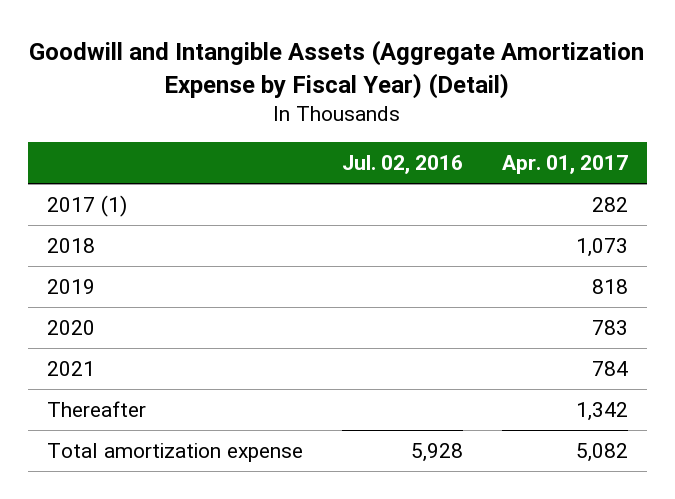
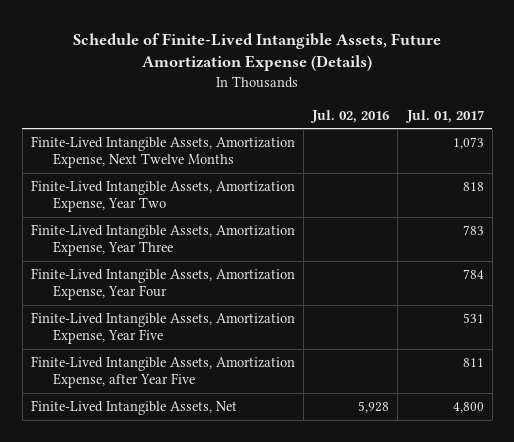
[29,40,645,99] Goodwill and Intangible Assets (Aggregate Amortization Expense by Fiscal Year) (Detail) -> [73,32,442,72] Schedule of Finite-Lived Intangible Assets, Future Amortization Expense (Details)
[501,155,628,175] Apr. 01, 2017 -> none
none -> [404,109,484,123] Jul. 01, 2017
[47,194,128,217] 2017 (1) -> none
none -> [30,136,295,169] Finite-Lived Intangible Assets, Amortization Expense, Next Twelve Months
[47,237,96,253] 2018 -> [30,180,295,213] Finite-Lived Intangible Assets, Amortization Expense, Year Two
[47,278,96,294] 2019 -> [30,224,295,257] Finite-Lived Intangible Assets, Amortization Expense, Year Three
[47,319,96,335] 2020 -> [30,268,295,301] Finite-Lived Intangible Assets, Amortization Expense, Year Four
[47,360,96,376] 2021 -> [30,312,295,345] Finite-Lived Intangible Assets, Amortization Expense, Year Five
[47,400,147,417] Thereafter -> [30,356,295,389] Finite-Lived Intangible Assets, Amortization Expense, after Year Five
[47,442,304,462] Total amortization expense -> [30,400,237,416] Finite-Lived Intangible Assets, Net

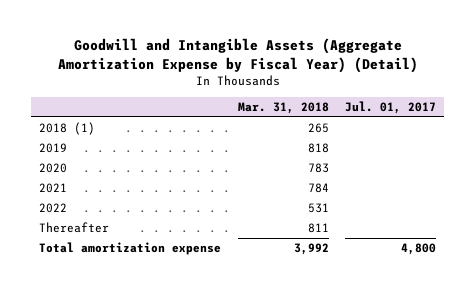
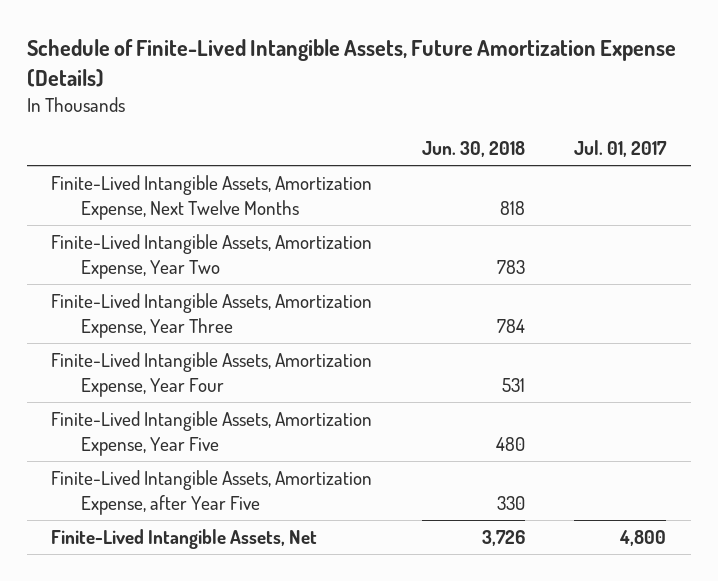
[57,37,418,73] Goodwill and Intangible Assets (Aggregate Amortization Expense by Fiscal Year) (Detail) -> [26,39,676,88] Schedule of Finite-Lived Intangible Assets, Future Amortization Expense (Details)
[237,102,329,115] Mar. 31, 2018 -> none
none -> [421,141,525,158] Jun. 30, 2018
[39,122,96,136] 2018 (1) -> none
none -> [51,174,373,220] Finite-Lived Intangible Assets, Amortization Expense, Next Twelve Months
[39,143,68,154] 2019 -> [51,233,373,279] Finite-Lived Intangible Assets, Amortization Expense, Year Two
[39,163,68,174] 2020 -> [51,292,373,338] Finite-Lived Intangible Assets, Amortization Expense, Year Three
[39,183,68,194] 2021 -> [51,351,373,397] Finite-Lived Intangible Assets, Amortization Expense, Year Four
[39,203,68,214] 2022 -> [51,410,373,456] Finite-Lived Intangible Assets, Amortization Expense, Year Five
[39,222,110,234] Thereafter -> [51,469,373,515] Finite-Lived Intangible Assets, Amortization Expense, after Year Five
[39,242,222,256] Total amortization expense -> [51,528,318,549] Finite-Lived Intangible Assets, Net

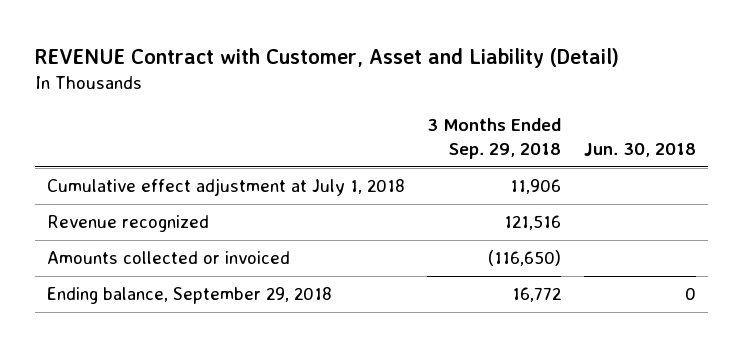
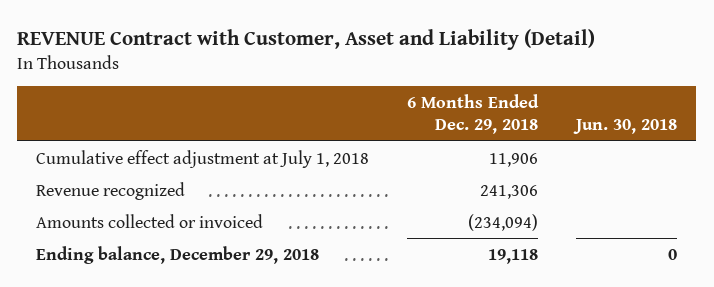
[427,118,562,160] 3 Months Ended Sep. 29, 2018 -> none
none -> [407,93,540,134] 6 Months Ended Dec. 29, 2018
[46,287,332,305] Ending balance, September 29, 2018 -> [36,245,320,264] Ending balance, December 29, 2018

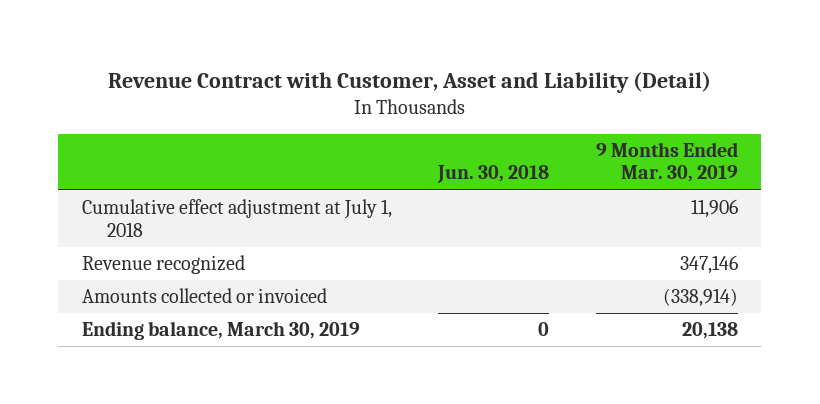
[17,28,596,50] REVENUE Contract with Customer, Asset and Liability (Detail) -> [107,71,711,94] Revenue Contract with Customer, Asset and Liability (Detail)
[407,93,540,134] 6 Months Ended Dec. 29, 2018 -> none
none -> [596,141,739,183] 9 Months Ended Mar. 30, 2019
[36,245,320,264] Ending balance, December 29, 2018 -> [81,321,360,341] Ending balance, March 30, 2019

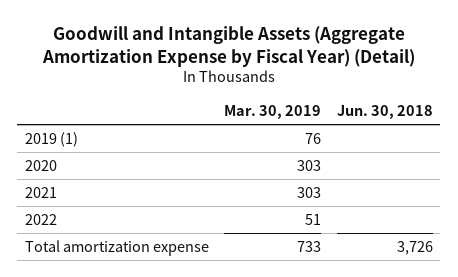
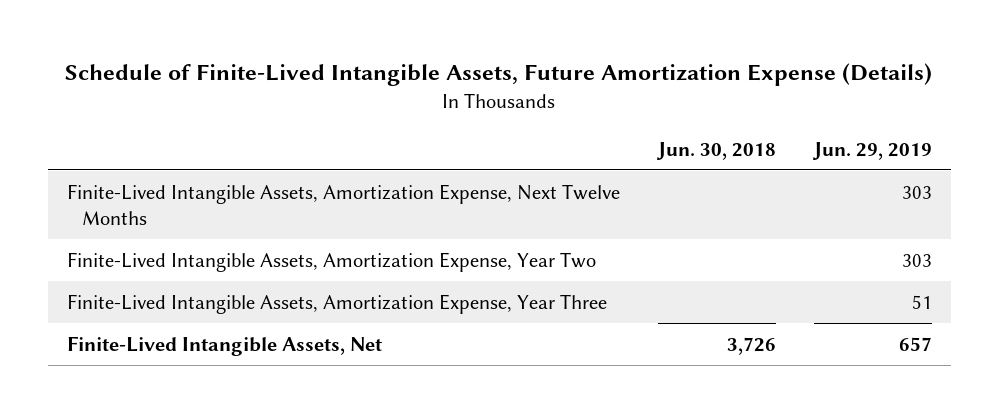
[41,25,415,67] Goodwill and Intangible Assets (Aggregate Amortization Expense by Fiscal Year) (Detail) -> [65,62,933,86] Schedule of Finite-Lived Intangible Assets, Future Amortization Expense (Details)
[224,104,322,119] Mar. 30, 2019 -> none
none -> [812,141,933,160] Jun. 29, 2019
[24,131,78,147] 2019 (1) -> none
[24,213,57,225] 2022 -> none
none -> [66,183,620,225] Finite-Lived Intangible Assets, Amortization Expense, Next Twelve Months
[24,159,57,171] 2020 -> [66,251,596,272] Finite-Lived Intangible Assets, Amortization Expense, Year Two
[24,186,57,198] 2021 -> [66,293,607,314] Finite-Lived Intangible Assets, Amortization Expense, Year Three
[24,239,209,256] Total amortization expense -> [66,335,382,356] Finite-Lived Intangible Assets, Net

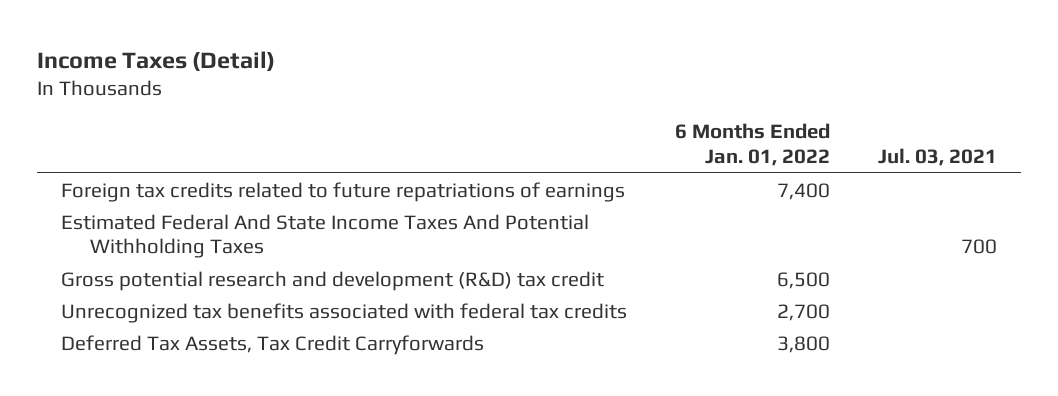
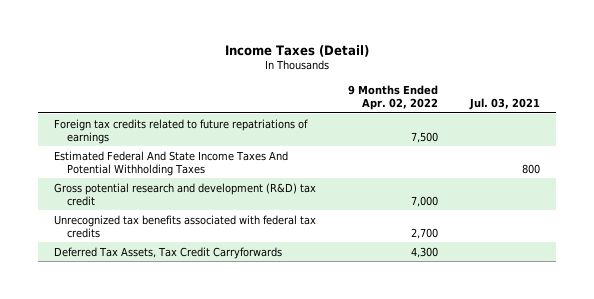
[675,123,831,167] 6 Months Ended Jan. 01, 2022 -> none
none -> [347,84,438,111] 9 Months Ended Apr. 02, 2022
[961,239,998,255] 700 -> [522,163,541,174] 800

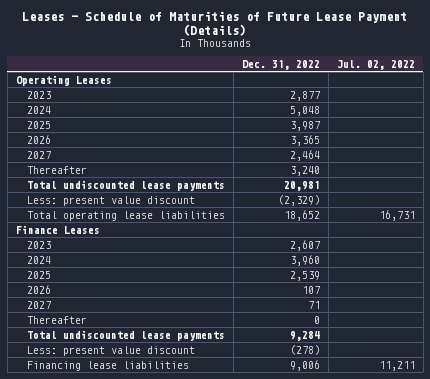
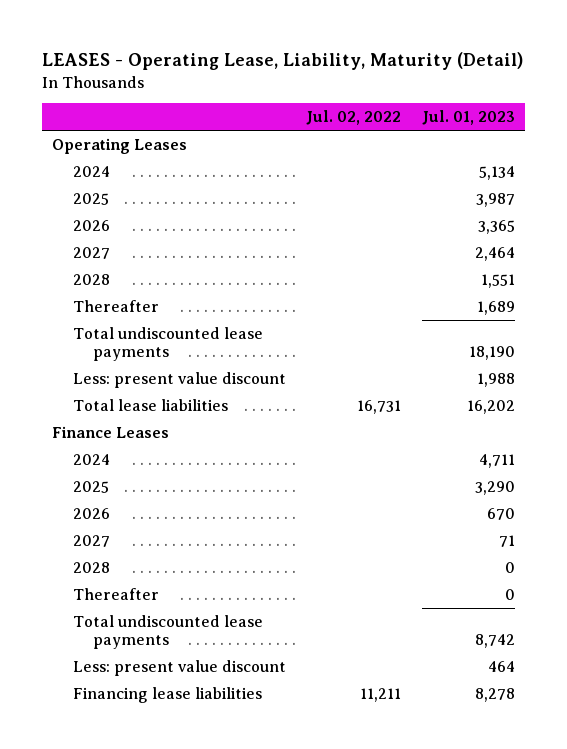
[22,11,408,37] Leases - Schedule of Maturities of Future Lease Payment (Details) -> [41,52,523,71] LEASES - Operating Lease, Liability, Maturity (Detail)
[241,60,320,71] Dec. 31, 2022 -> none
none -> [421,110,515,126] Jul. 01, 2023
[26,90,51,99] 2023 -> none
none -> [72,273,110,285] 2028
[26,210,225,221] Total operating lease liabilities -> [72,398,228,411] Total lease liabilities
[26,240,51,249] 2023 -> none
none -> [72,561,110,573] 2028

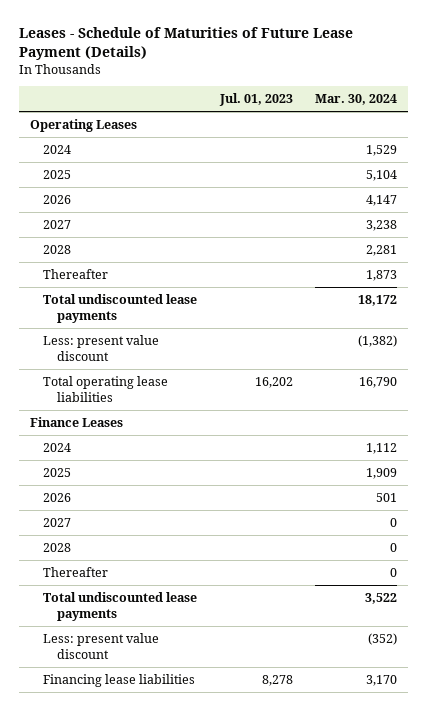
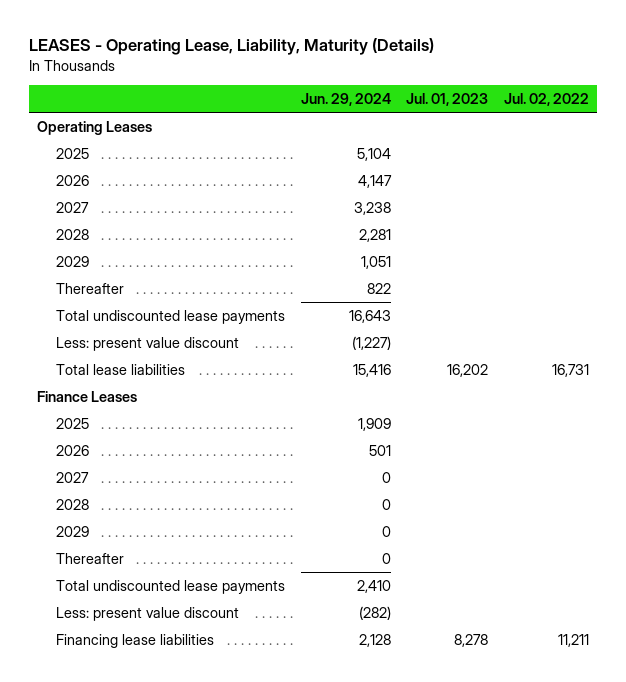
[18,26,353,61] Leases - Schedule of Maturities of Future Lease Payment (Details) -> [28,38,434,56] LEASES - Operating Lease, Liability, Maturity (Details)
[315,94,398,106] Mar. 30, 2024 -> none
none -> [300,93,391,107] Jun. 29, 2024
none -> [504,93,590,107] Jul. 02, 2022
[43,144,72,154] 2024 -> none
none -> [55,255,89,267] 2029
[43,375,169,402] Total operating lease liabilities -> [55,363,185,375] Total lease liabilities
[43,442,72,452] 2024 -> none
none -> [55,525,89,537] 2029

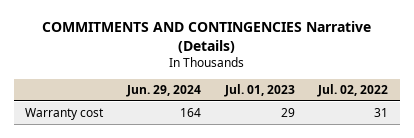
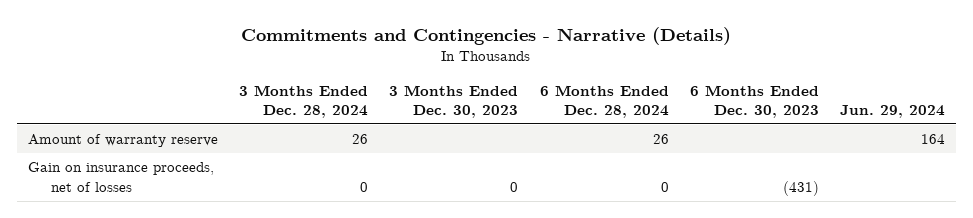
[41,21,371,53] COMMITMENTS AND CONTINGENCIES Narrative (Details) -> [241,26,732,45] Commitments and Contingencies - Narrative (Details)
[223,84,295,98] Jul. 01, 2023 -> none
[317,84,389,98] Jul. 02, 2022 -> none
none -> [238,84,368,118] 3 Months Ended Dec. 28, 2024
none -> [389,84,519,118] 3 Months Ended Dec. 30, 2023
none -> [539,84,669,118] 6 Months Ended Dec. 28, 2024
none -> [689,84,819,118] 6 Months Ended Dec. 30, 2023
[25,108,105,121] Warranty cost -> [27,134,218,148] Amount of warranty reserve
none -> [27,162,214,192] Gain on insurance proceeds, net of losses

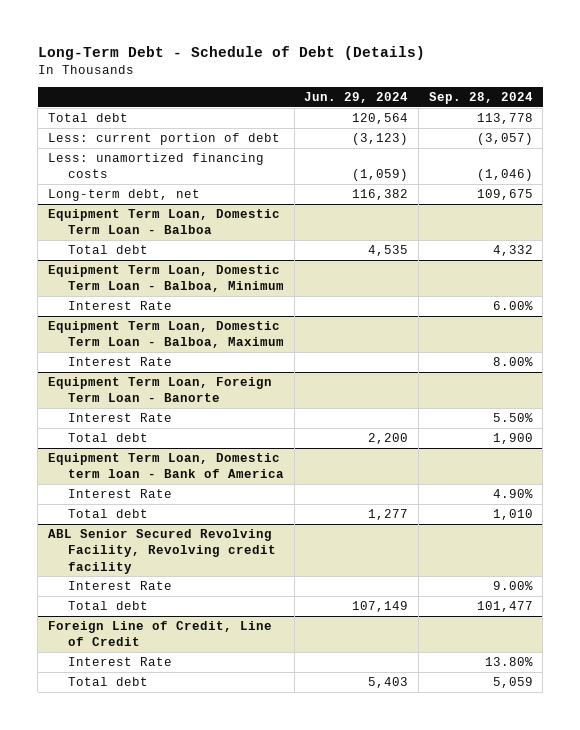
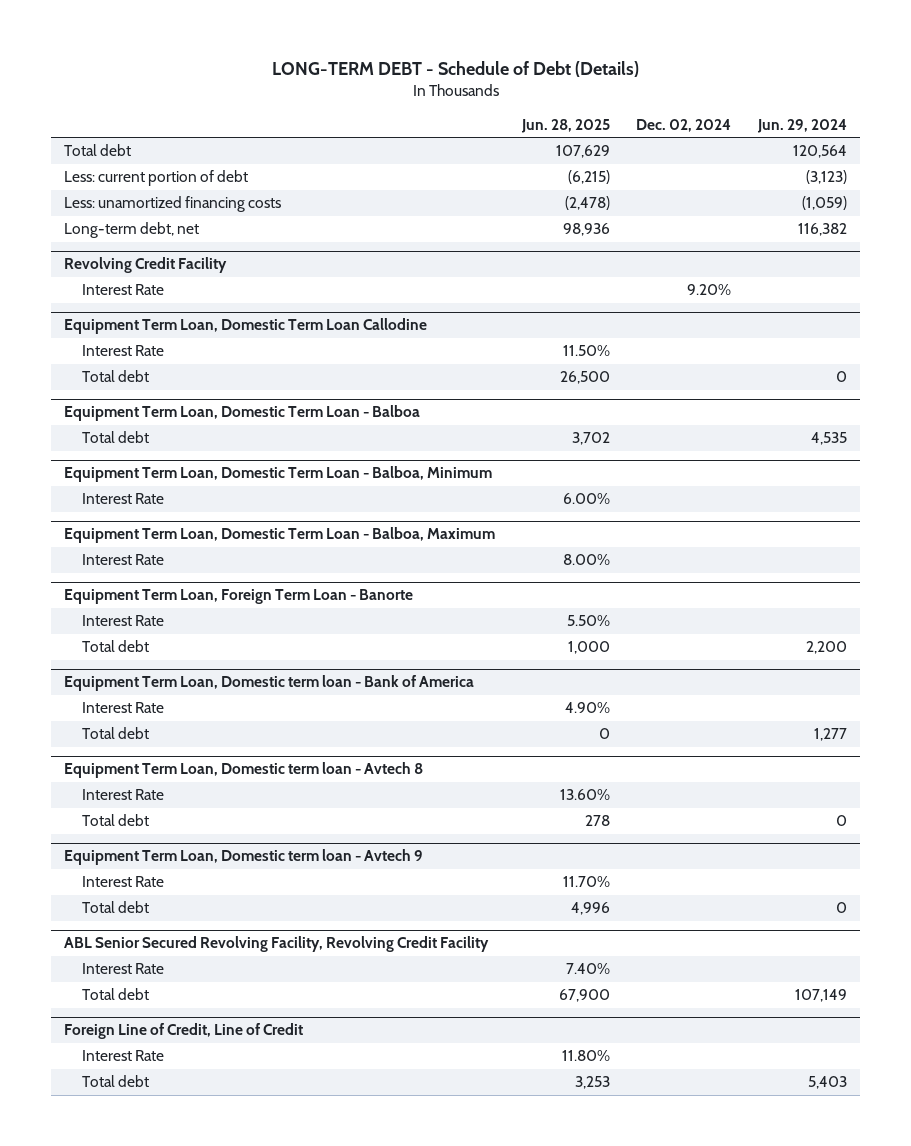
[37,46,425,61] Long-Term Debt - Schedule of Debt (Details) -> [271,61,639,78] LONG-TERM DEBT - Schedule of Debt (Details)
[428,92,533,105] Sep. 28, 2024 -> none
none -> [520,119,610,134] Jun. 28, 2025
none -> [636,119,732,133] Dec. 02, 2024
none -> [64,257,228,274] Revolving Credit Facility
none -> [82,284,165,296] Interest Rate
none -> [64,318,428,335] Equipment Term Loan, Domestic Term Loan Callodine
none -> [82,345,165,357] Interest Rate
none -> [82,370,150,383] Total debt
none -> [64,762,424,779] Equipment Term Loan, Domestic term loan - Avtech 8
none -> [82,789,165,801] Interest Rate
none -> [82,814,150,827] Total debt
none -> [64,849,424,866] Equipment Term Loan, Domestic term loan - Avtech 9
none -> [82,876,165,888] Interest Rate
none -> [82,901,150,914] Total debt
[47,529,276,574] ABL Senior Secured Revolving Facility, Revolving credit facility -> [64,936,490,953] ABL Senior Secured Revolving Facility, Revolving Credit Facility

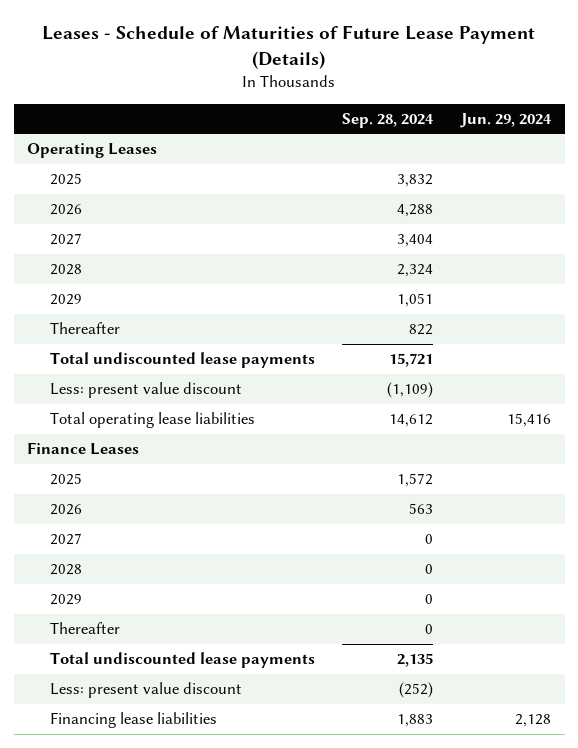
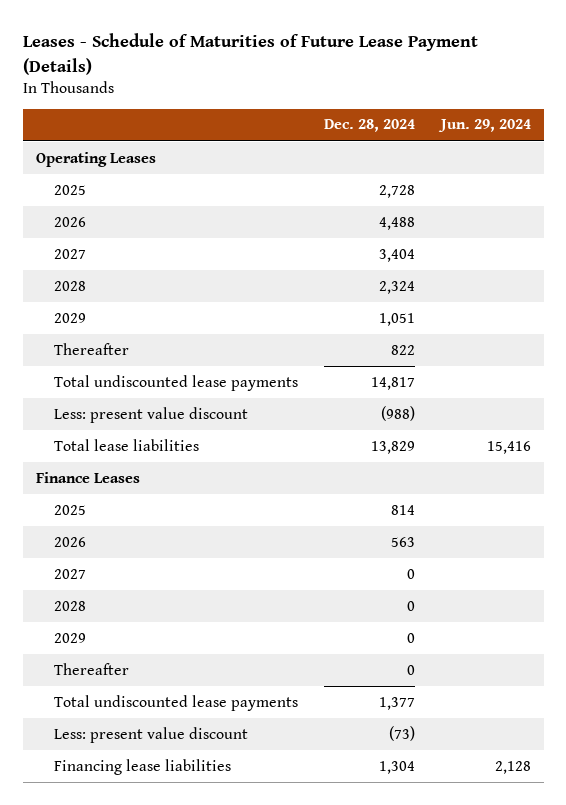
[342,112,435,128] Sep. 28, 2024 -> none
none -> [323,119,415,133] Dec. 28, 2024
[49,412,255,429] Total operating lease liabilities -> [53,438,199,451] Total lease liabilities

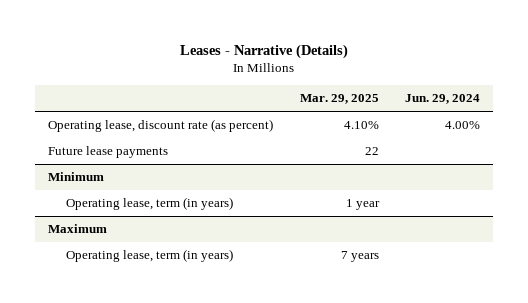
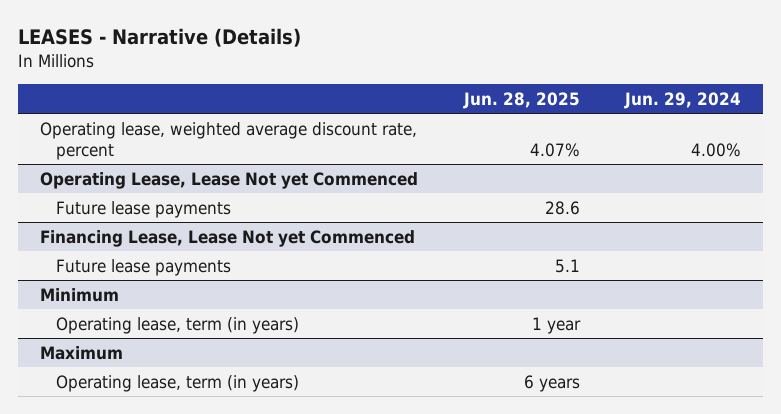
[180,44,349,60] Leases - Narrative (Details) -> [17,28,301,48] LEASES - Narrative (Details)
[299,94,379,105] Mar. 29, 2025 -> none
none -> [462,92,580,110] Jun. 28, 2025
[48,146,169,159] Future lease payments -> none
[48,119,274,133] Operating lease, discount rate (as percent) -> [40,121,418,161] Operating lease, weighted average discount rate, percent
none -> [40,171,419,189] Operating Lease, Lease Not yet Commenced
none -> [56,200,232,218] Future lease payments
none -> [40,229,416,247] Financing Lease, Lease Not yet Commenced
none -> [56,258,232,276] Future lease payments

